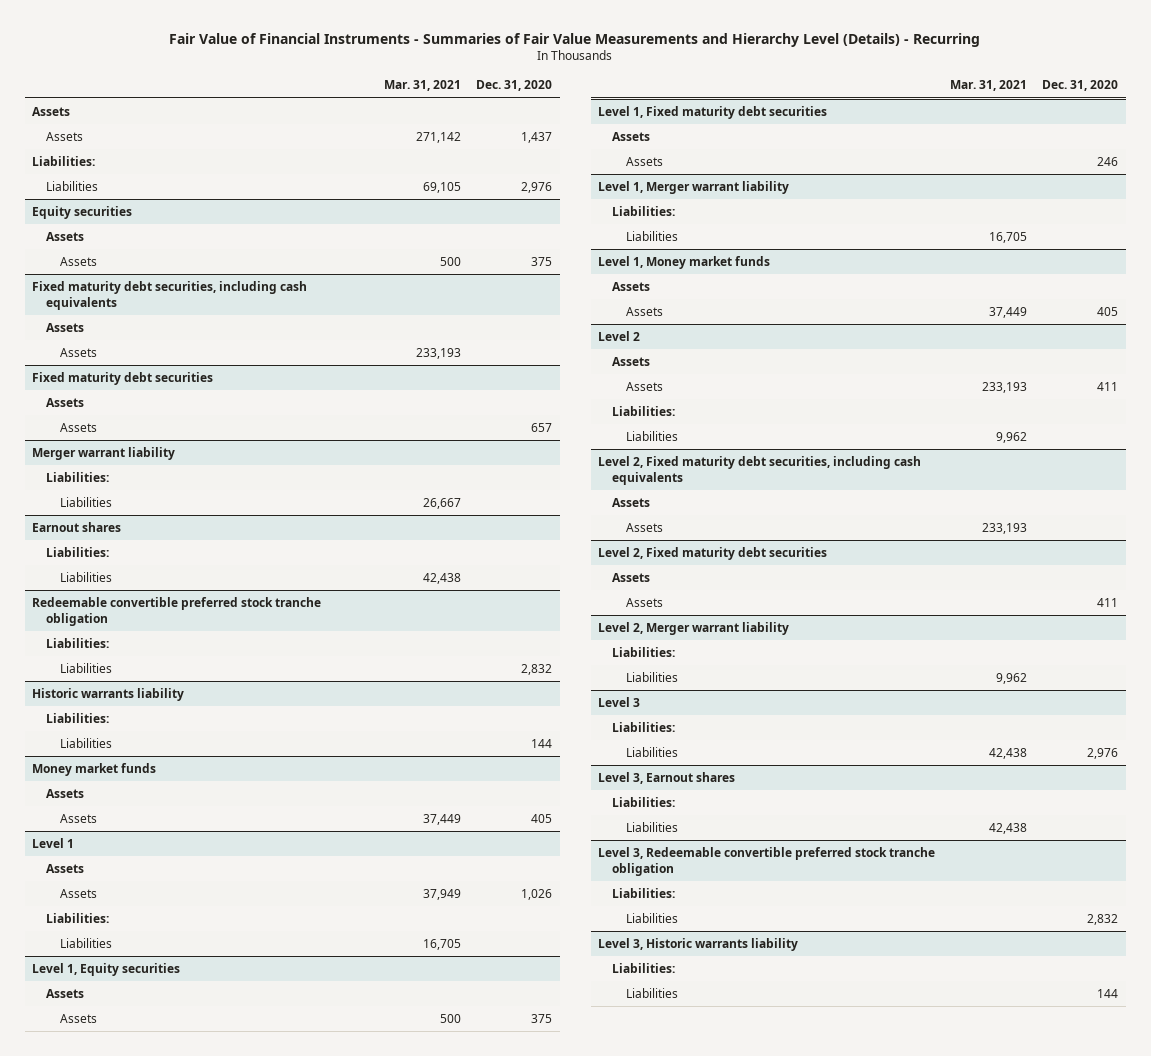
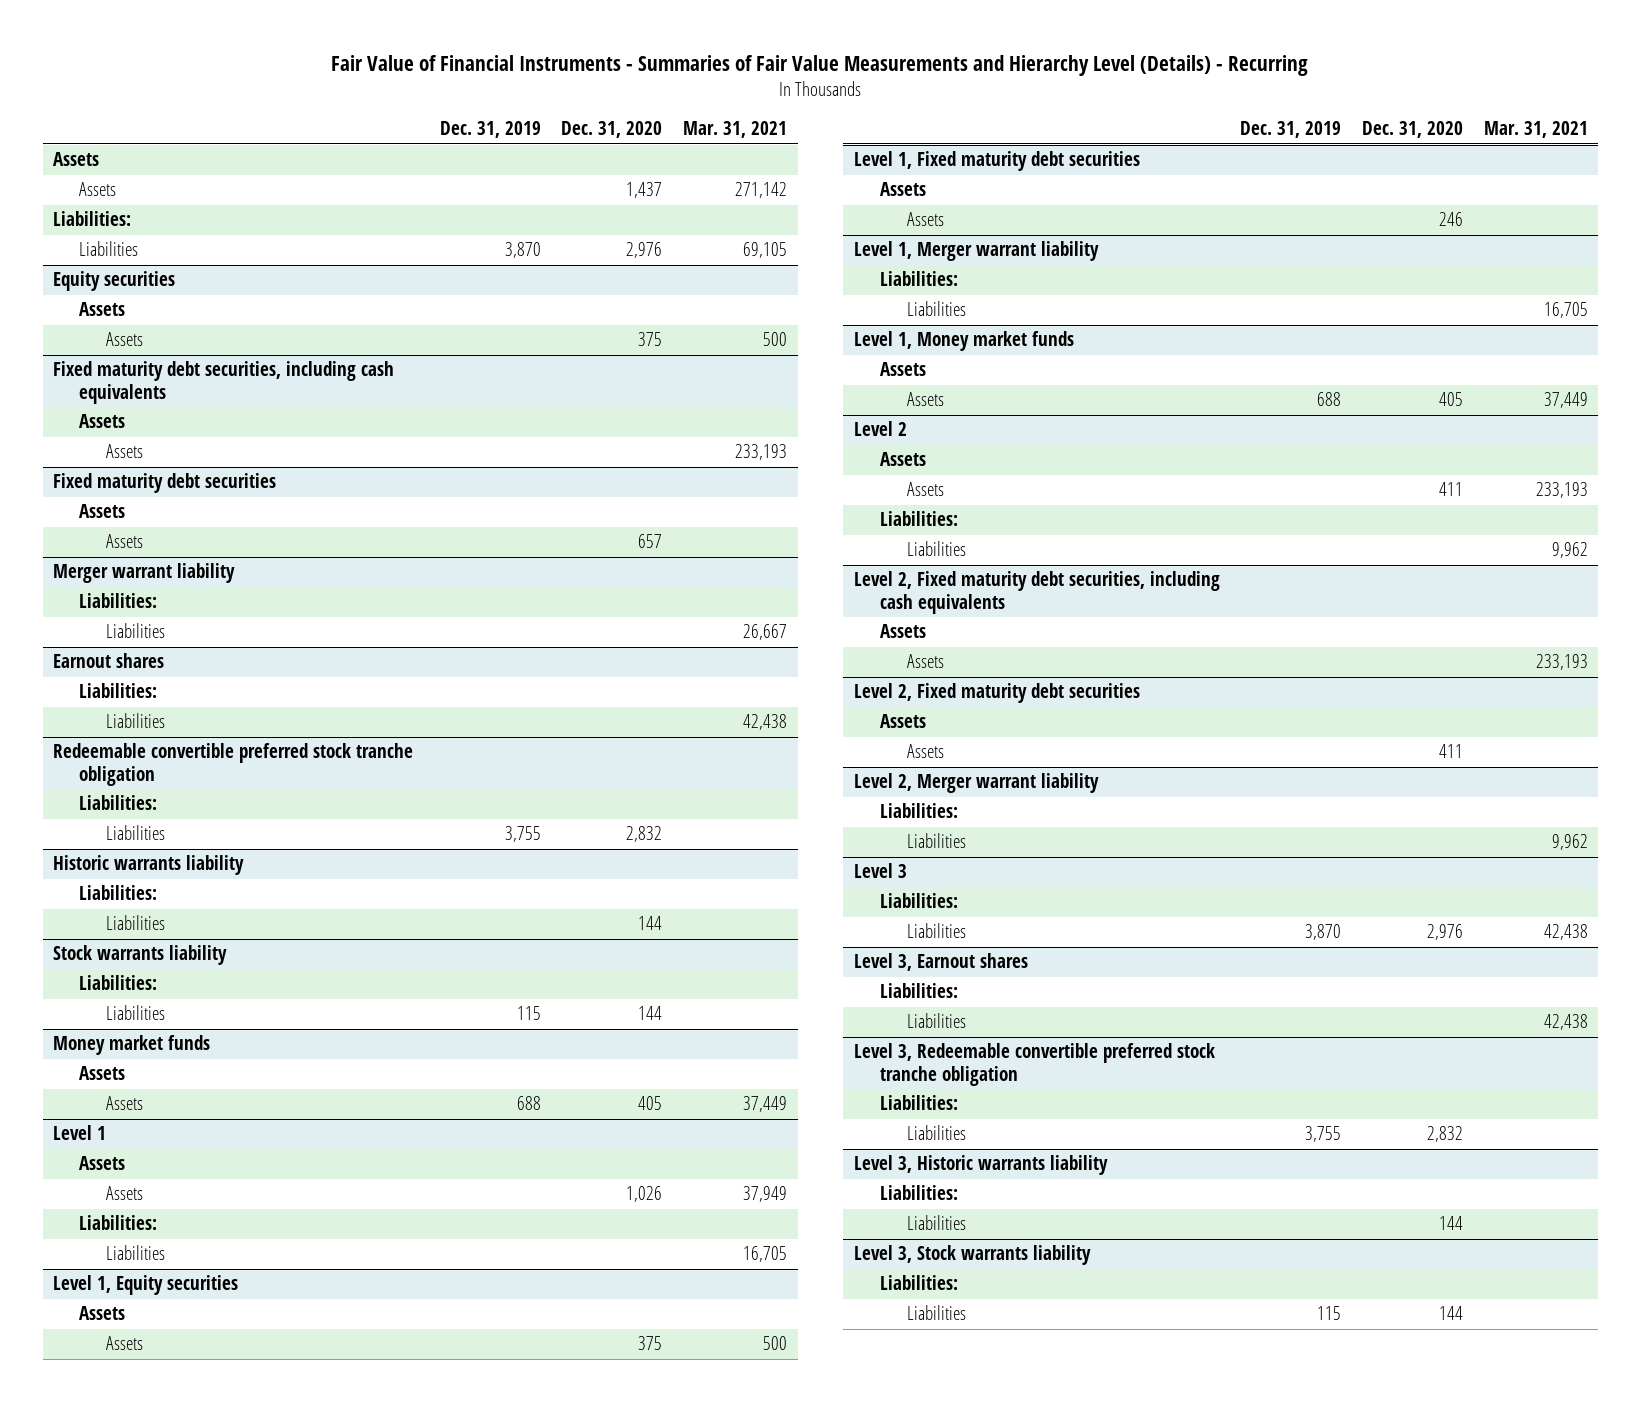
none -> [439,121,541,139] Dec. 31, 2019
none -> [52,945,227,966] Stock warrants liability
none -> [79,975,158,991] Liabilities:
none -> [105,1005,165,1021] Liabilities
none -> [853,1245,1091,1266] Level 3, Stock warrants liability
none -> [880,1275,959,1291] Liabilities:
none -> [906,1305,966,1321] Liabilities

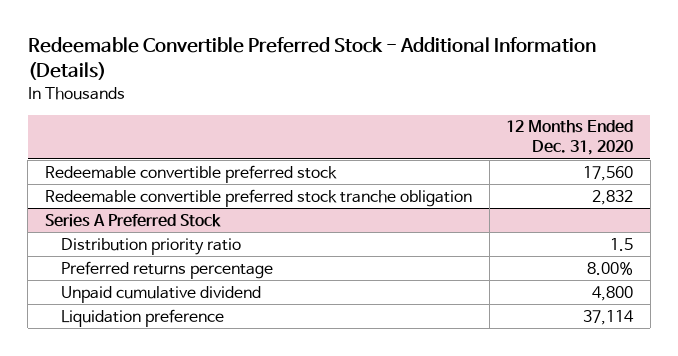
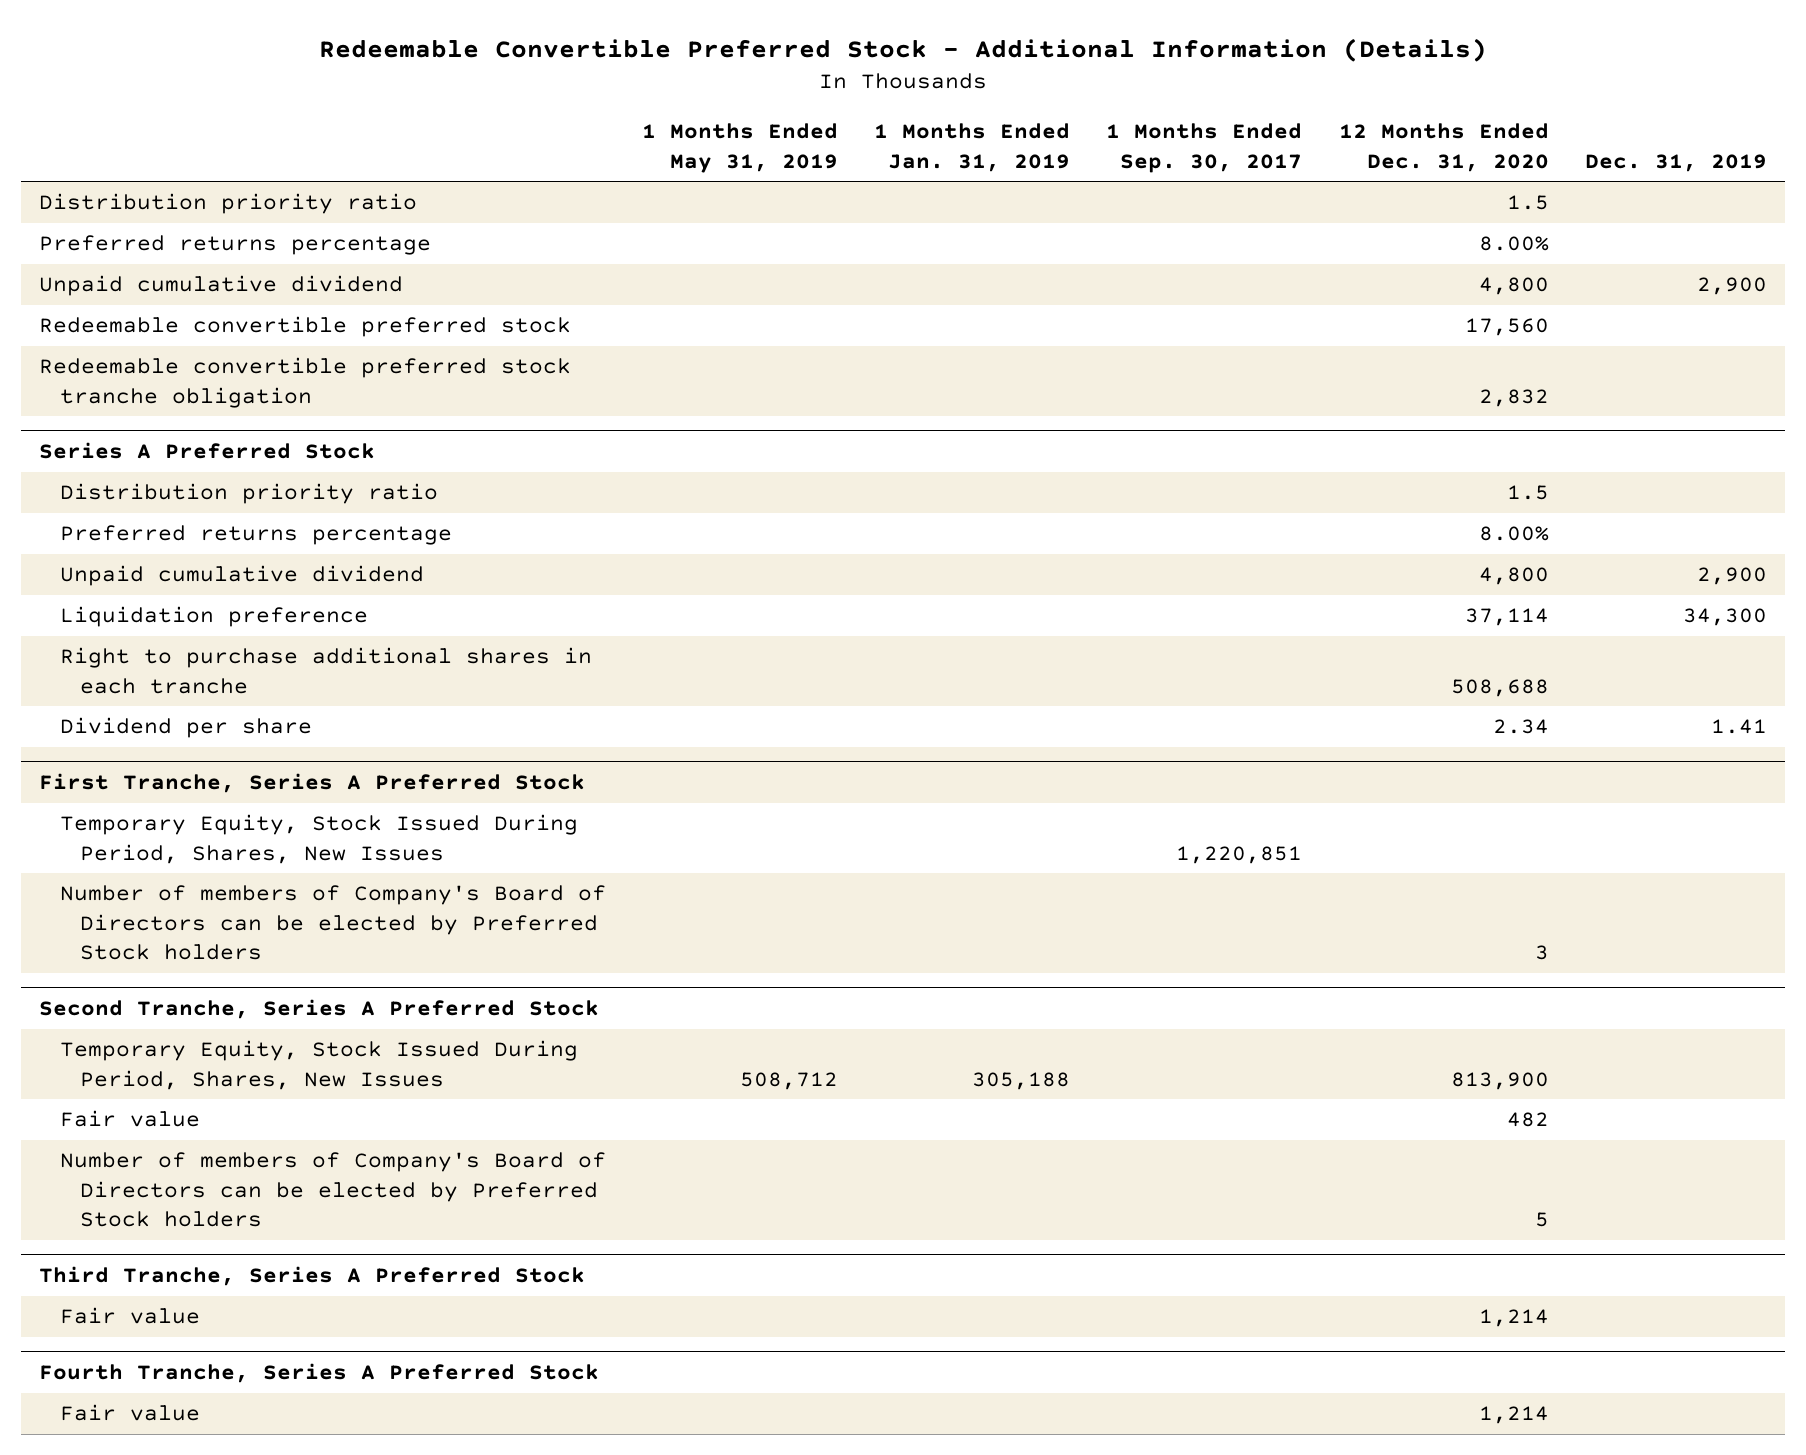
none -> [641,123,838,173] 1 Months Ended May 31, 2019
none -> [874,123,1071,172] 1 Months Ended Jan. 31, 2019
none -> [1106,123,1303,173] 1 Months Ended Sep. 30, 2017
none -> [1585,153,1768,172] Dec. 31, 2019
none -> [39,193,418,215] Distribution priority ratio
none -> [39,235,432,256] Preferred returns percentage
none -> [39,275,404,297] Unpaid cumulative dividend
none -> [59,647,592,694] Right to purchase additional shares in each tranche
none -> [59,717,312,739] Dividend per share
none -> [39,773,586,794] First Tranche, Series A Preferred Stock
none -> [59,814,578,864] Temporary Equity, Stock Issued During Period, Shares, New Issues
none -> [59,885,606,961] Number of members of Company's Board of Directors can be elected by Preferred Stock holders
none -> [39,999,600,1020] Second Tranche, Series A Preferred Stock
none -> [59,1040,578,1090] Temporary Equity, Stock Issued During Period, Shares, New Issues
none -> [59,1110,200,1128] Fair value
none -> [59,1152,606,1228] Number of members of Company's Board of Directors can be elected by Preferred Stock holders
none -> [39,1266,586,1287] Third Tranche, Series A Preferred Stock
none -> [59,1307,200,1325] Fair value
none -> [39,1363,600,1384] Fourth Tranche, Series A Preferred Stock
none -> [59,1404,200,1422] Fair value

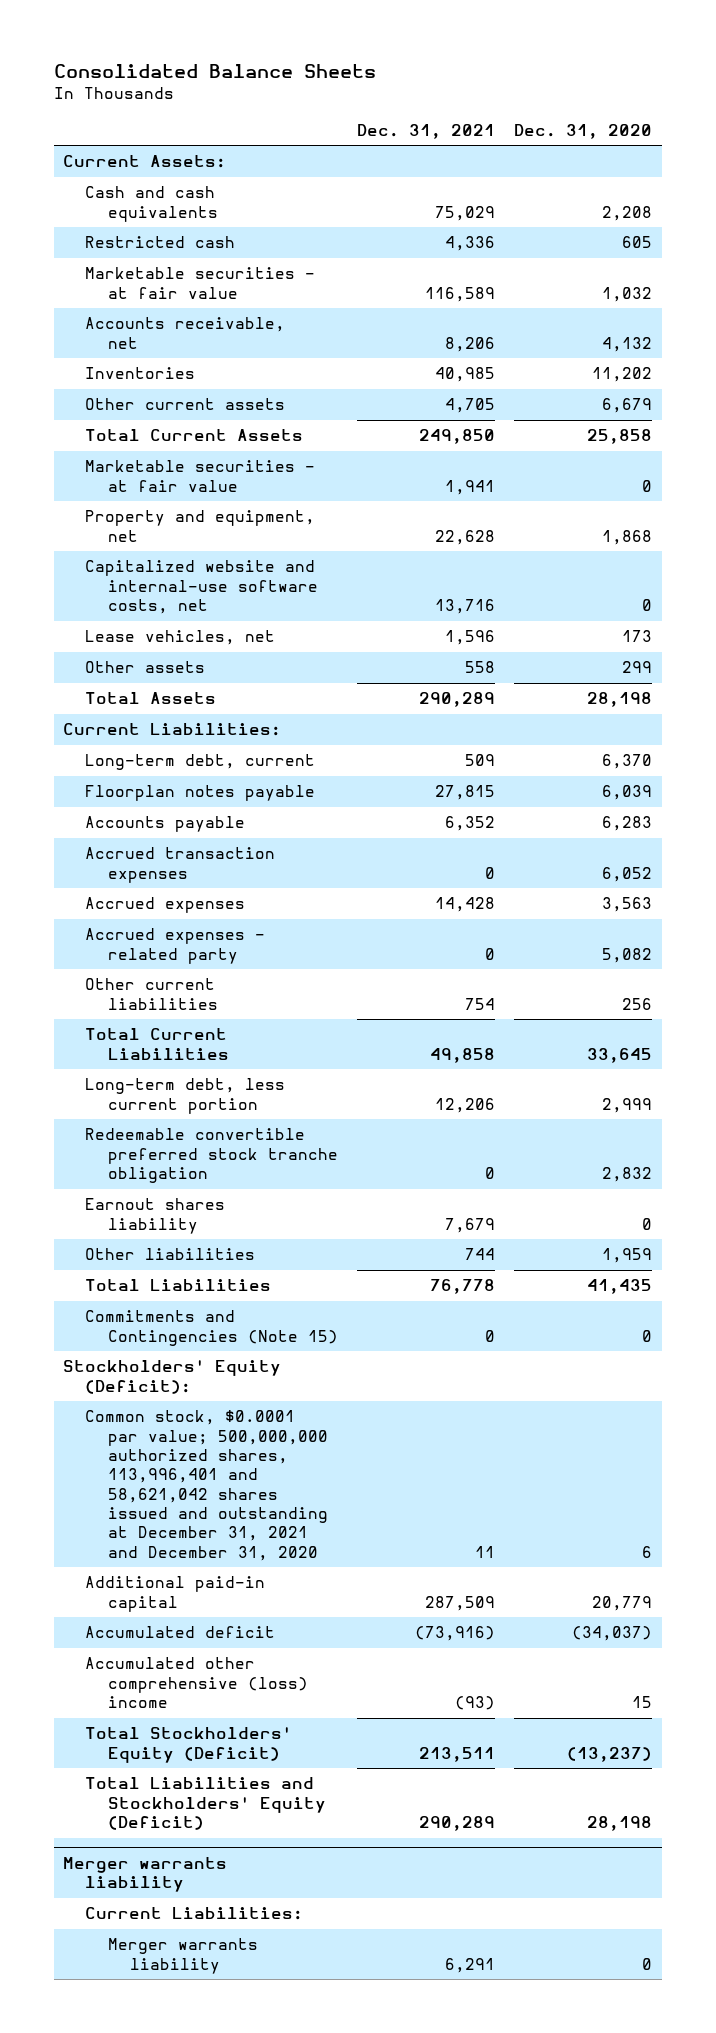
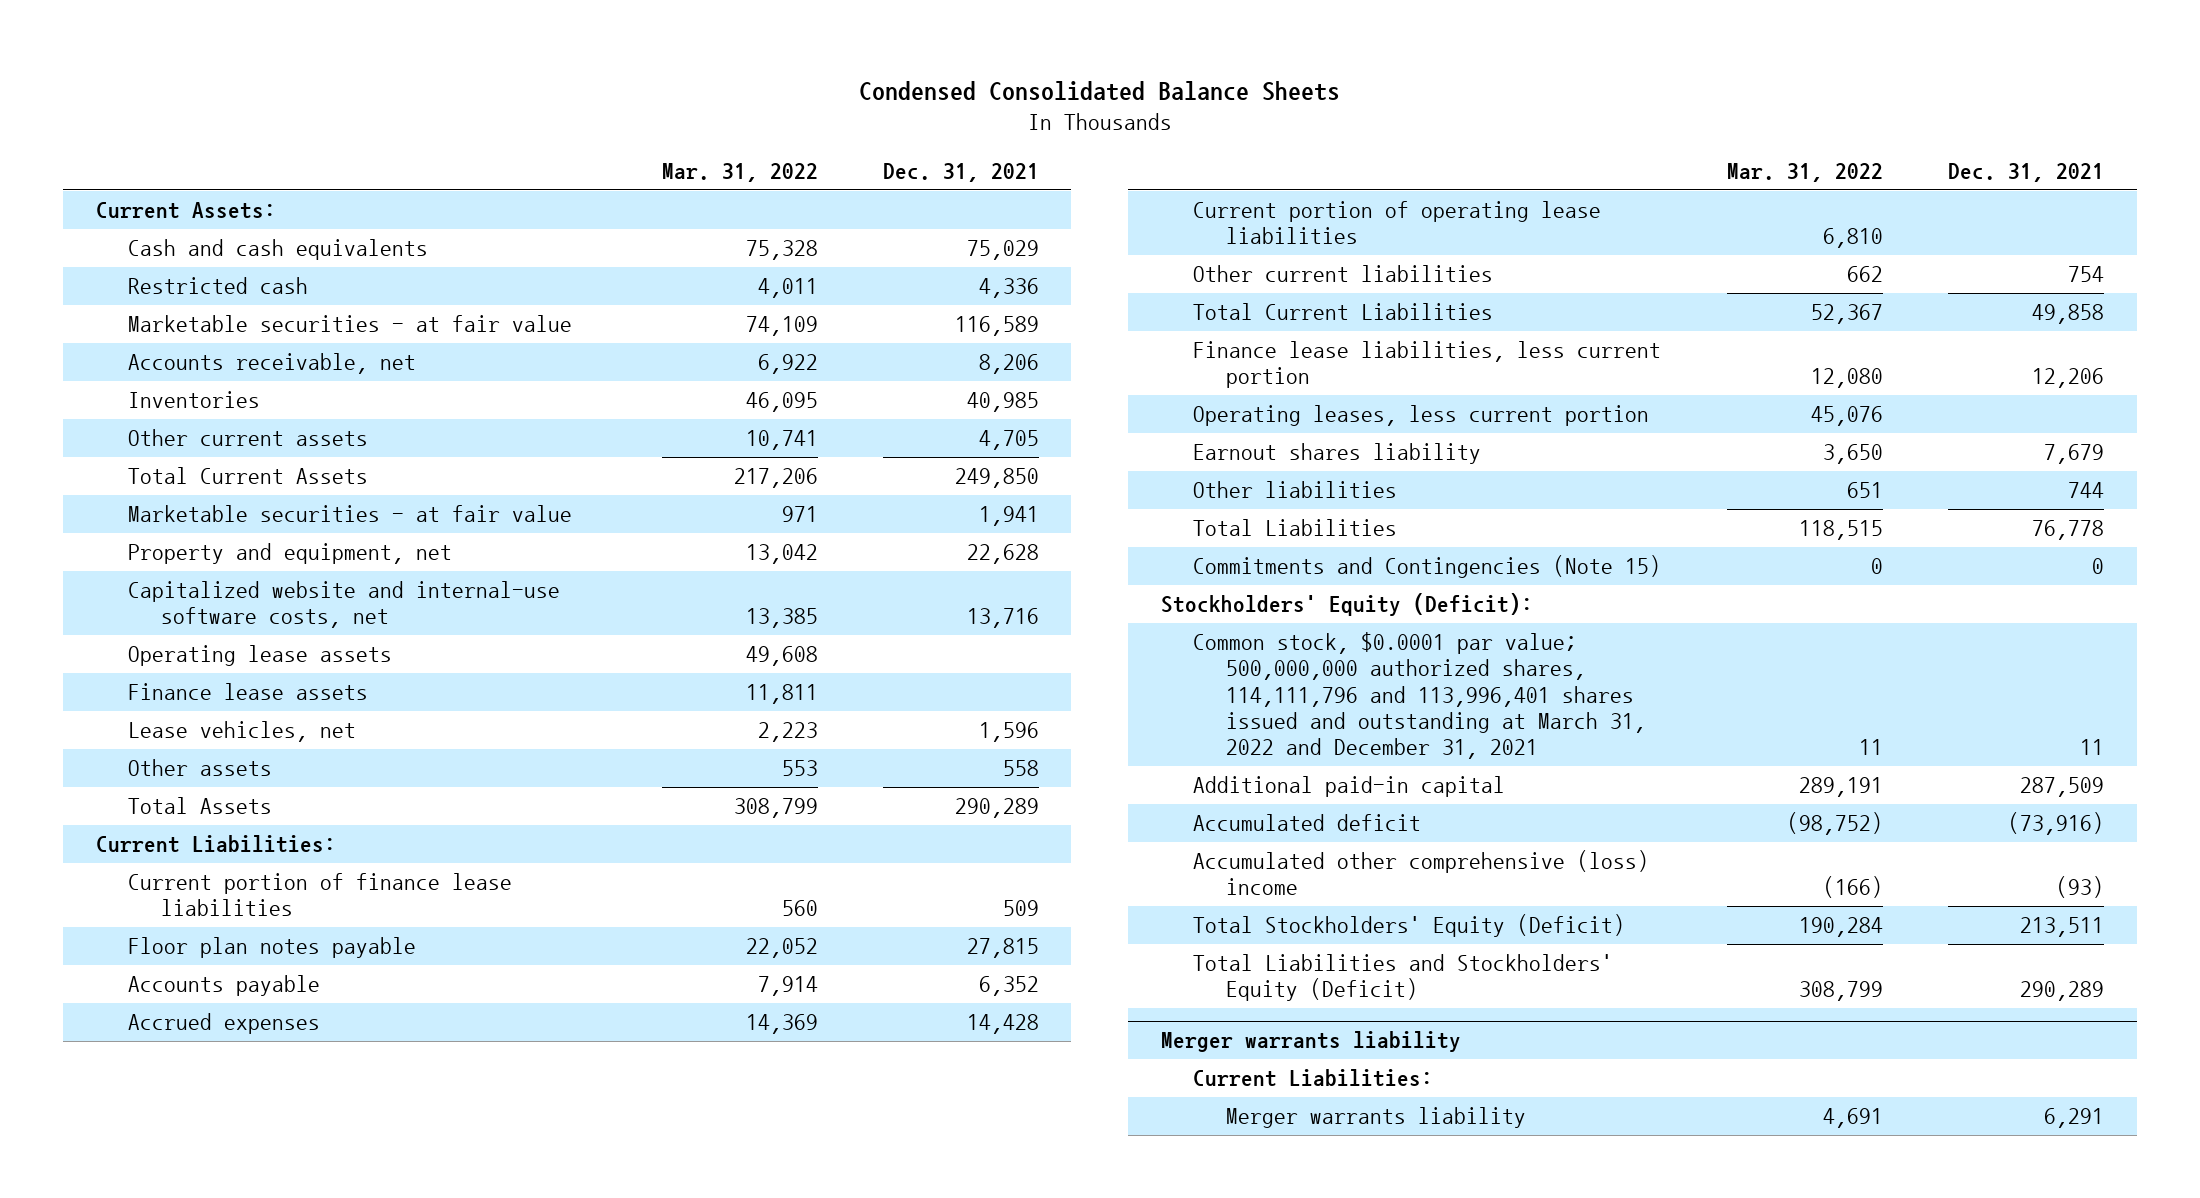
[53,63,376,78] Consolidated Balance Sheets -> [858,80,1340,101] Condensed Consolidated Balance Sheets
[514,123,653,139] Dec. 31, 2020 -> none
none -> [661,163,818,183] Mar. 31, 2022
none -> [128,645,393,667] Operating lease assets
none -> [128,683,369,701] Finance lease assets
[85,754,316,771] Long-term debt, current -> none
none -> [128,873,513,917] Current portion of finance lease liabilities
[85,785,316,802] Floorplan notes payable -> [128,937,417,959] Floor plan notes payable
[85,847,276,883] Accrued transaction expenses -> none
[85,928,266,964] Accrued expenses - related party -> none
none -> [1193,201,1602,245] Current portion of operating lease liabilities
[85,1128,338,1184] Redeemable convertible preferred stock tranche obligation -> none
[85,1078,286,1114] Long-term debt, less current portion -> [1193,341,1662,389] Finance lease liabilities, less current portion
none -> [1193,405,1650,427] Operating leases, less current portion
[85,1410,328,1561] Common stock, $0.0001 par value; 500,000,000 authorized shares, 113,996,401 and 58,621,042 shares issued and outstanding at December 31, 2021 and December 31, 2020 -> [1193,632,1646,760] Common stock, $0.0001 par value; 500,000,000 authorized shares, 114,111,796 and 113,996,401 shares issued and outstanding at March 31, 2022 and December 31, 2021

